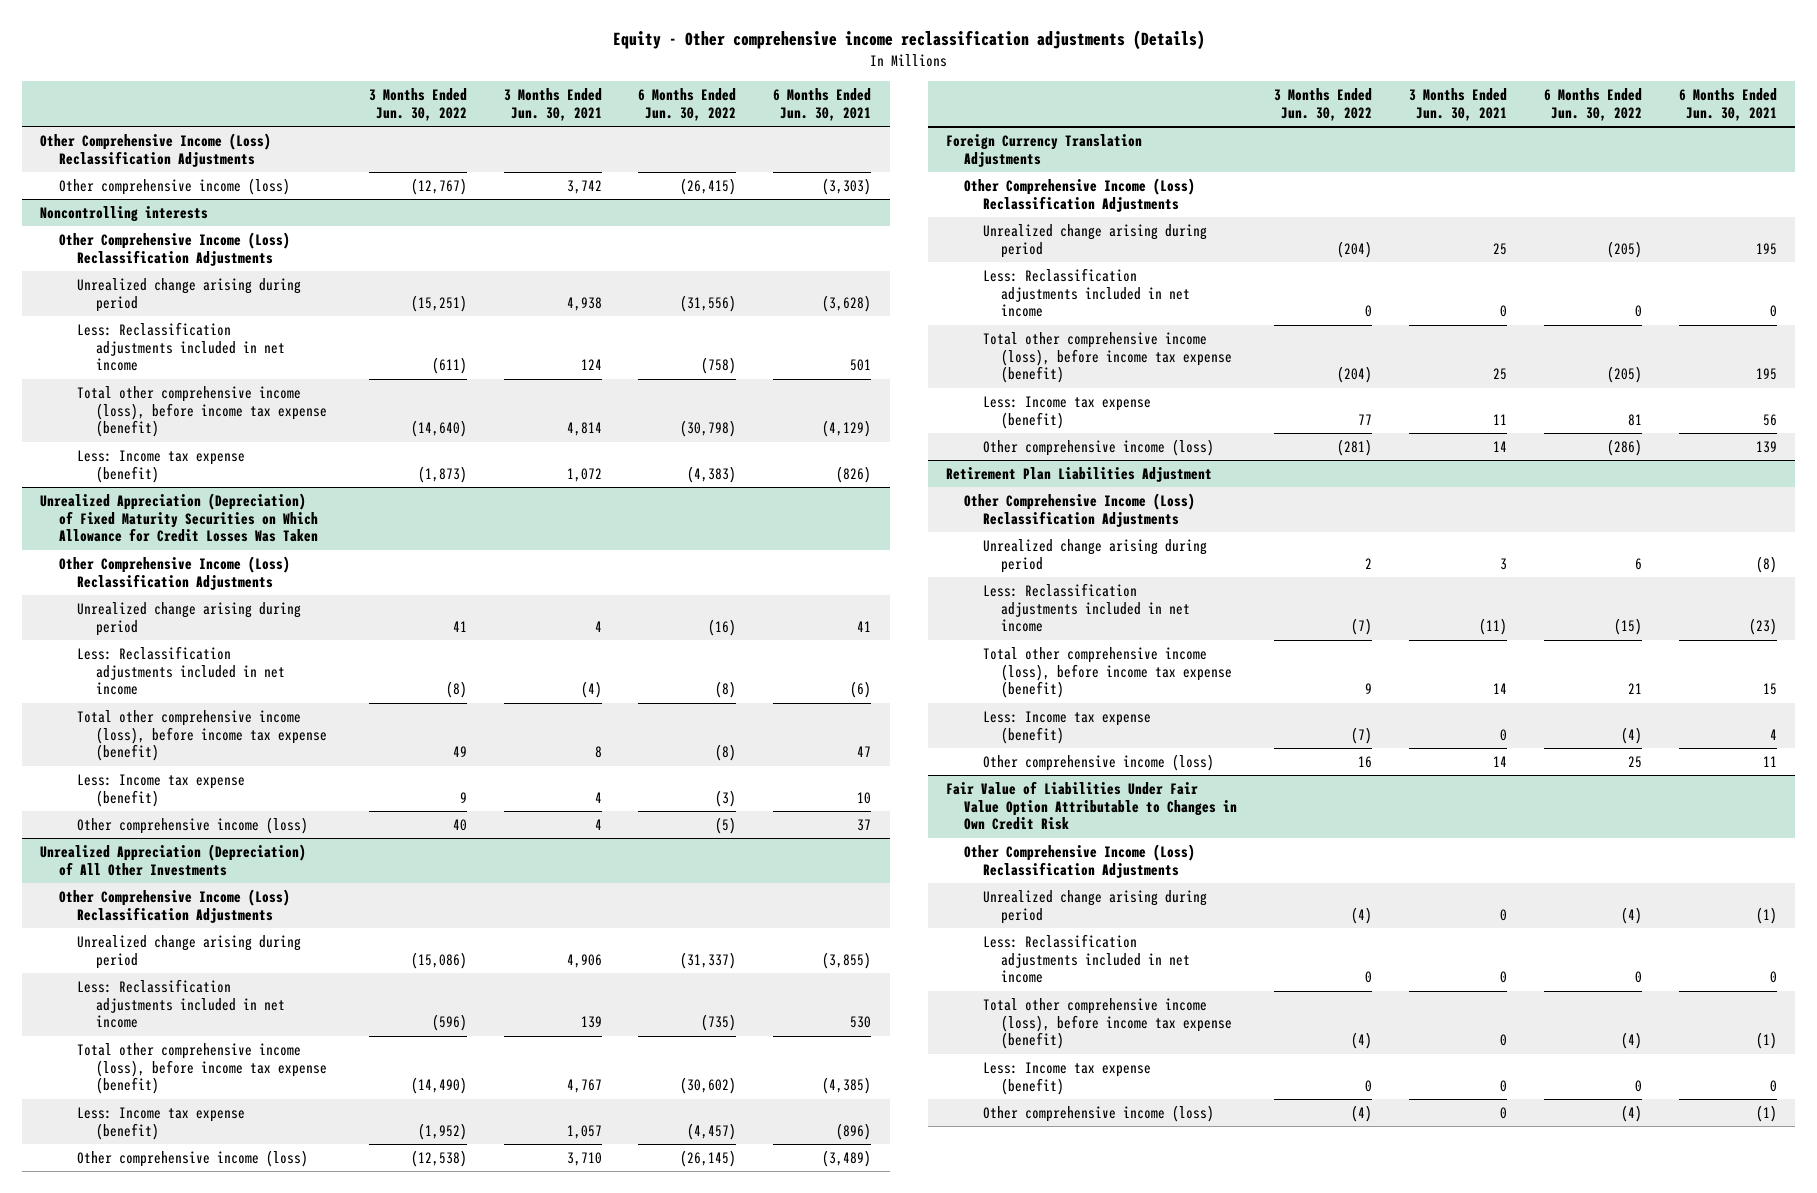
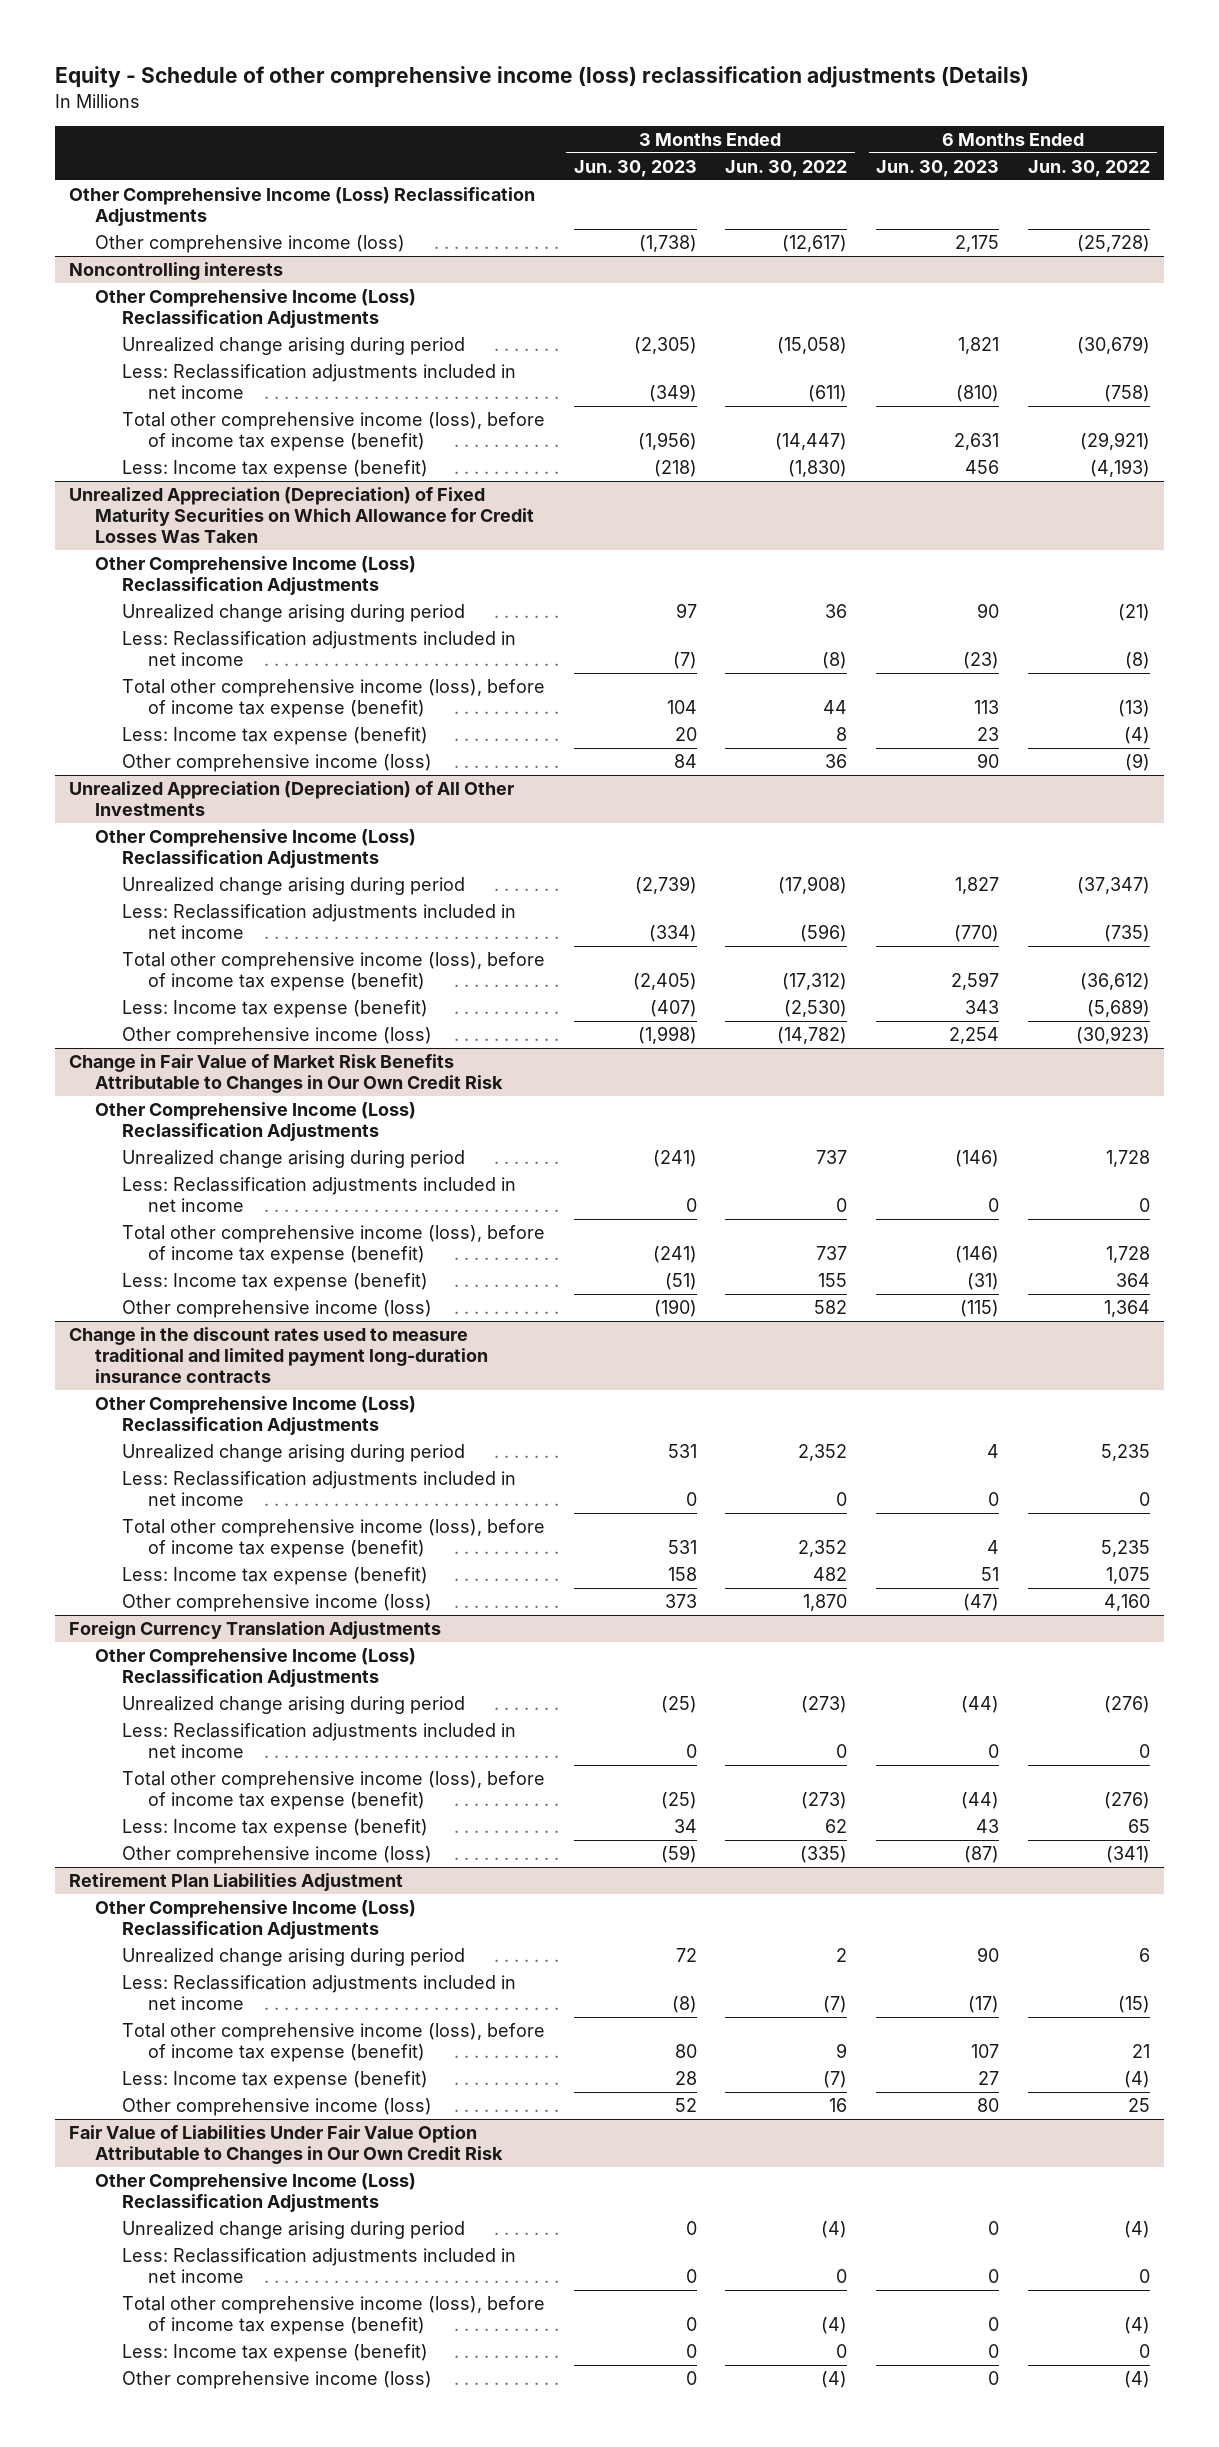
[612,30,1205,51] Equity - Other comprehensive income reclassification adjustments (Details) -> [54,65,1029,88] Equity - Schedule of other comprehensive income (loss) reclassification adjustments (Details)
[503,88,602,121] 3 Months Ended Jun. 30, 2021 -> none
[773,88,872,121] 6 Months Ended Jun. 30, 2021 -> none
none -> [573,159,697,177] Jun. 30, 2023
none -> [876,159,1000,177] Jun. 30, 2023
[410,177,467,195] (12,767) -> [782,235,848,253] (12,617)
[680,177,737,195] (26,415) -> [1076,235,1150,253] (25,728)
[410,294,467,312] (15,251) -> [777,337,848,355] (15,058)
[680,294,737,312] (31,556) -> [1076,336,1150,355] (30,679)
[77,385,327,438] Total other comprehensive income (loss), before income tax expense (benefit) -> [121,412,545,452] Total other comprehensive income (loss), before of income tax expense (benefit)
[410,420,467,438] (14,640) -> [775,433,848,451] (14,447)
[680,420,737,438] (30,798) -> [1079,432,1150,451] (29,921)
[417,465,467,483] (1,873) -> [788,460,848,478] (1,830)
[687,465,737,483] (4,383) -> [1089,459,1150,478] (4,193)
[452,620,467,632] 41 -> [825,604,848,619] 36
[708,618,737,636] (16) -> [1117,604,1150,622] (21)
[77,709,327,762] Total other comprehensive income (loss), before income tax expense (benefit) -> [121,679,545,719] Total other comprehensive income (loss), before of income tax expense (benefit)
[452,746,467,758] 49 -> [823,700,848,715] 44
[715,744,737,762] (8) -> [1117,700,1150,718] (13)
[459,791,467,803] 9 -> [836,727,848,742] 8
[715,789,737,807] (3) -> [1123,727,1150,745] (4)
[452,818,467,831] 40 -> [825,754,848,769] 36
[715,816,737,834] (5) -> [1124,753,1150,772] (9)
[410,951,467,969] (15,086) -> [778,876,848,895] (17,908)
[680,951,737,969] (31,337) -> [1076,877,1150,895] (37,347)
[77,1042,327,1095] Total other comprehensive income (loss), before income tax expense (benefit) -> [121,952,545,992] Total other comprehensive income (loss), before of income tax expense (benefit)
[410,1077,467,1095] (14,490) -> [782,973,848,991] (17,312)
[680,1077,737,1095] (30,602) -> [1079,973,1150,991] (36,612)
[417,1122,467,1140] (1,952) -> [784,1000,848,1018] (2,530)
[687,1122,737,1140] (4,457) -> [1086,999,1150,1018] (5,689)
[410,1149,467,1167] (12,538) -> [777,1027,848,1045] (14,782)
[680,1149,737,1167] (26,145) -> [1075,1026,1150,1045] (30,923)
none -> [69,1054,504,1094] Change in Fair Value of Market Risk Benefits Attributable to Changes in Our Own Credit Risk
none -> [95,1102,417,1142] Other Comprehensive Income (Loss) Reclassification Adjustments
none -> [121,1150,465,1169] Unrealized change arising during period
none -> [121,1177,516,1213] Less: Reclassification adjustments included in net income
none -> [121,1225,545,1265] Total other comprehensive income (loss), before of income tax expense (benefit)
none -> [121,1273,428,1292] Less: Income tax expense (benefit)
none -> [121,1300,432,1319] Other comprehensive income (loss)
none -> [69,1327,489,1384] Change in the discount rates used to measure traditional and limited payment long-duration insurance contracts
none -> [95,1396,417,1436] Other Comprehensive Income (Loss) Reclassification Adjustments
none -> [121,1444,465,1463] Unrealized change arising during period
none -> [121,1471,516,1507] Less: Reclassification adjustments included in net income
none -> [121,1519,545,1559] Total other comprehensive income (loss), before of income tax expense (benefit)
none -> [121,1567,428,1586] Less: Income tax expense (benefit)
none -> [121,1594,432,1613] Other comprehensive income (loss)
[1337,240,1373,258] (204) -> [801,1696,848,1714] (273)
[1607,240,1643,258] (205) -> [1103,1696,1150,1714] (276)
[982,331,1233,384] Total other comprehensive income (loss), before income tax expense (benefit) -> [121,1771,545,1811] Total other comprehensive income (loss), before of income tax expense (benefit)
[1337,366,1373,384] (204) -> [801,1792,848,1810] (273)
[1607,366,1643,384] (205) -> [1103,1792,1150,1810] (276)
[1358,413,1373,425] 77 -> [825,1819,848,1834] 62
[1628,413,1643,426] 81 -> [1127,1819,1150,1834] 65
[1337,438,1373,456] (281) -> [800,1846,848,1864] (335)
[1607,438,1643,456] (286) -> [1105,1846,1150,1864] (341)
[982,646,1233,699] Total other comprehensive income (loss), before income tax expense (benefit) -> [121,2023,545,2063] Total other comprehensive income (loss), before of income tax expense (benefit)
[946,780,1238,831] Fair Value of Liabilities Under Fair Value Option Attributable to Changes in Own Credit Risk -> [69,2125,504,2165] Fair Value of Liabilities Under Fair Value Option Attributable to Changes in Our Own Credit Risk
[982,997,1233,1050] Total other comprehensive income (loss), before income tax expense (benefit) -> [121,2296,545,2336] Total other comprehensive income (loss), before of income tax expense (benefit)

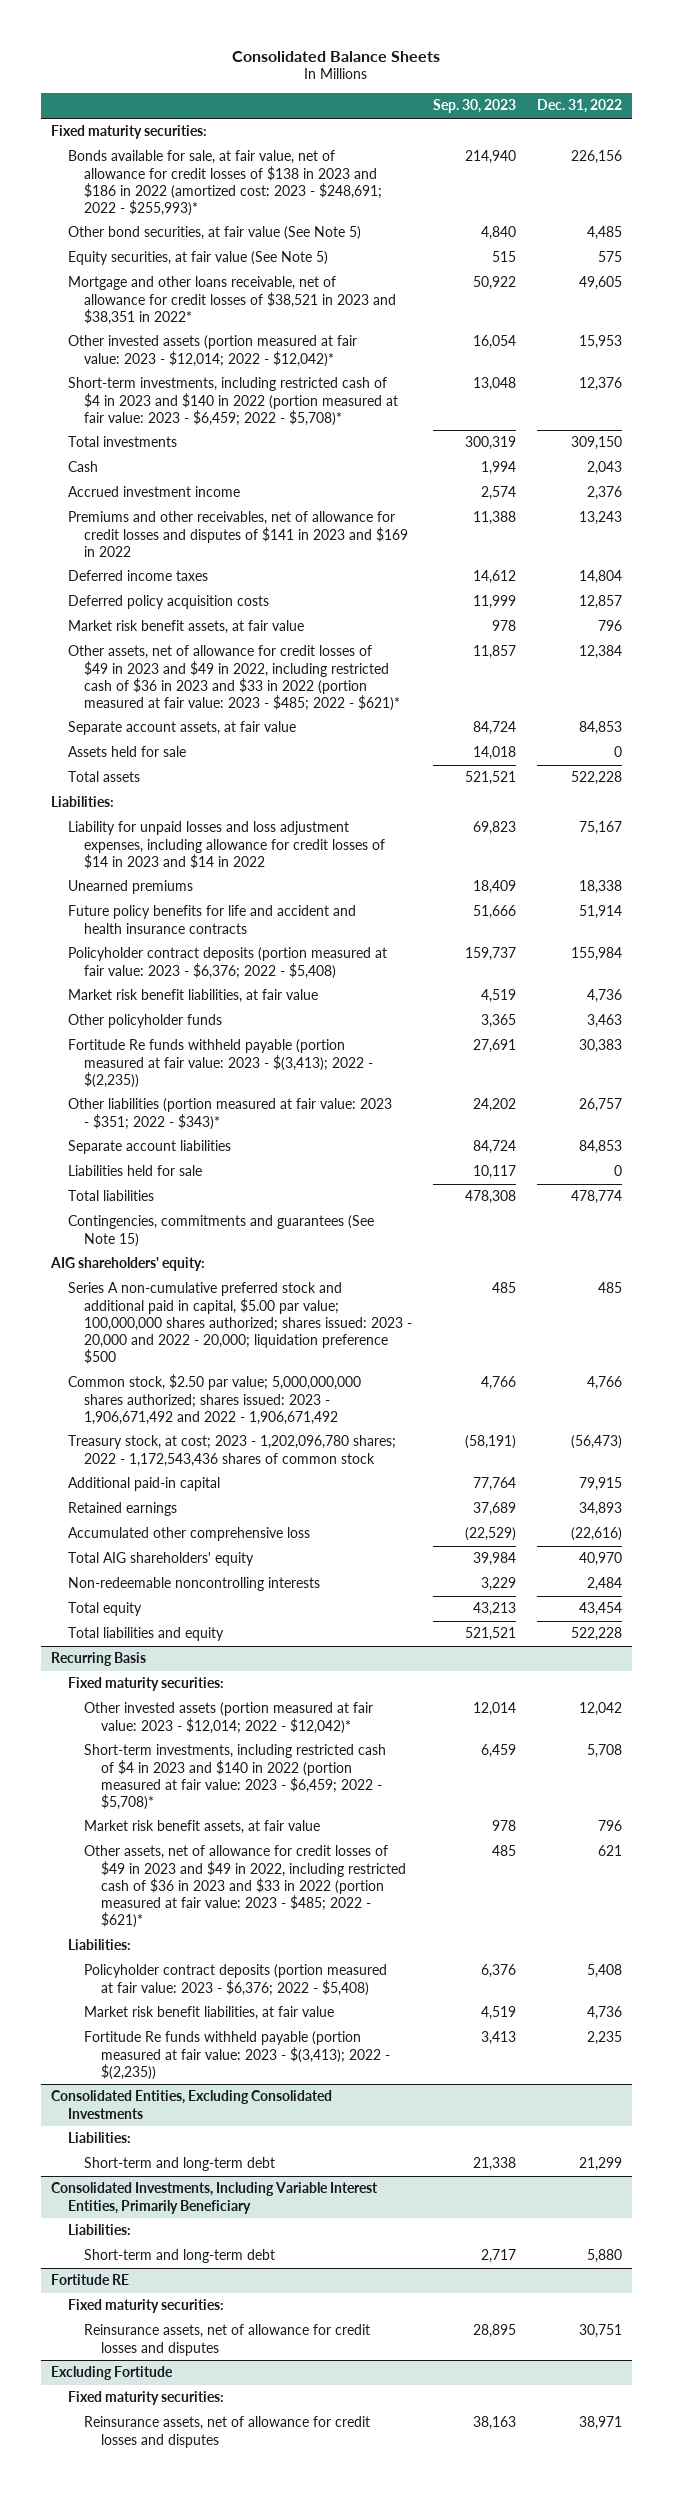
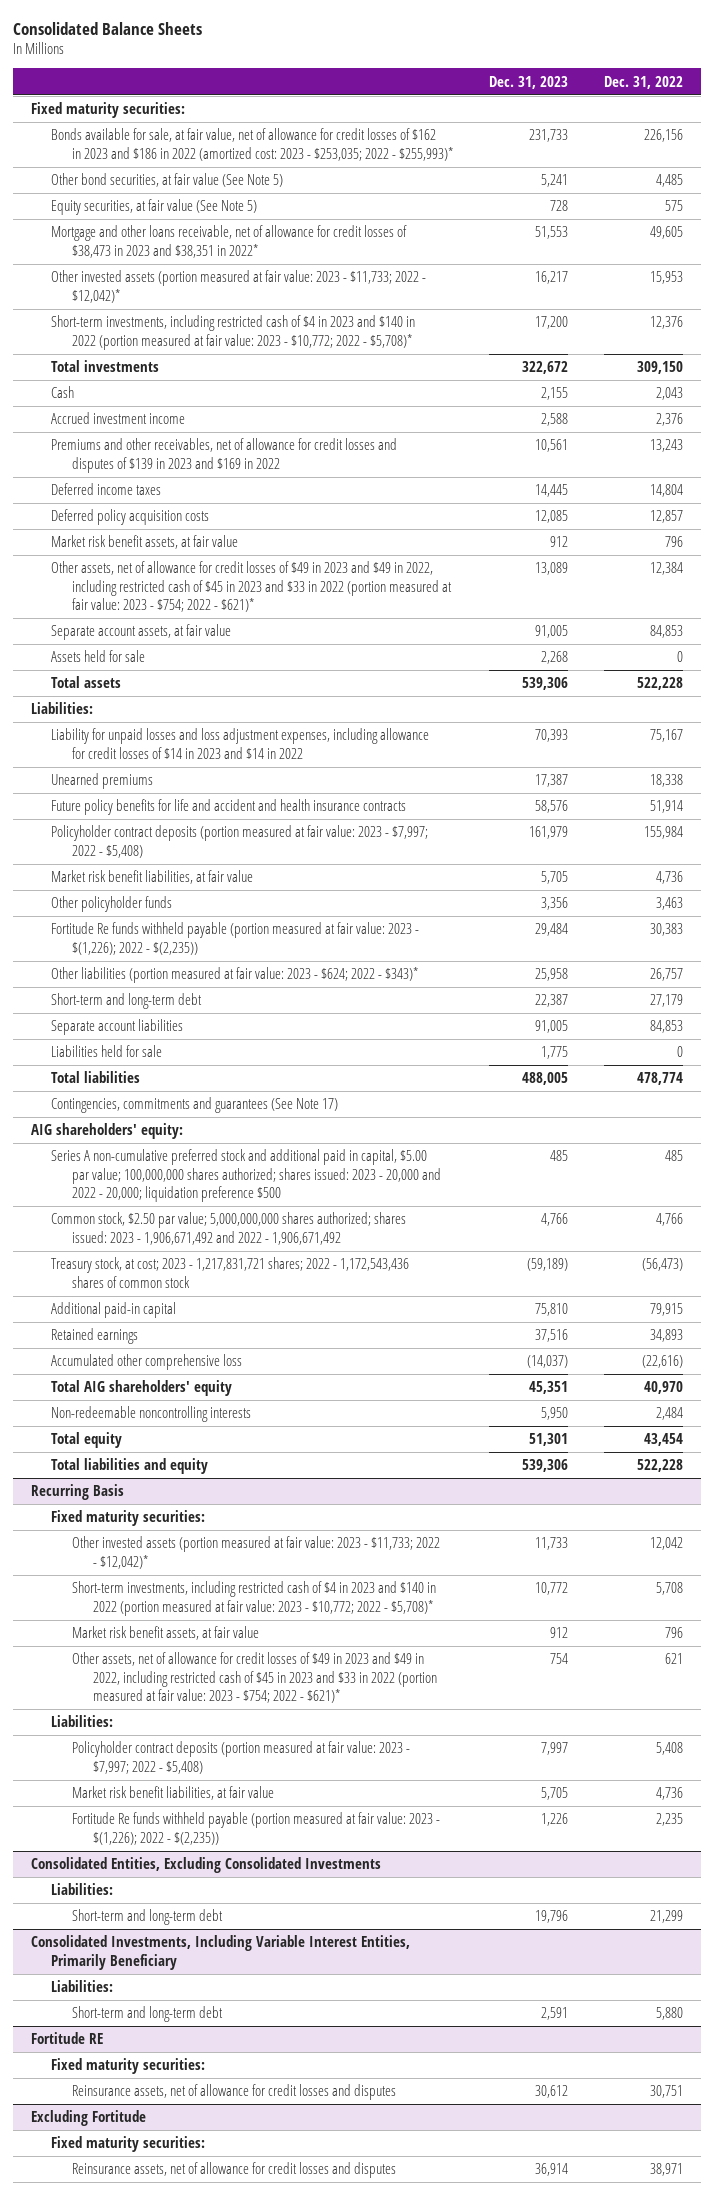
[432,99,516,114] Sep. 30, 2023 -> none
none -> [489,75,569,89] Dec. 31, 2023
[67,150,383,216] Bonds available for sale, at fair value, net of allowance for credit losses of $138 in 2023 and $186 in 2022 (amortized cost: 2023 - $248,691; 2022 - $255,993)* -> [51,128,454,161] Bonds available for sale, at fair value, net of allowance for credit losses of $162 in 2023 and $186 in 2022 (amortized cost: 2023 - $253,035; 2022 - $255,993)*
[67,276,397,325] Mortgage and other loans receivable, net of allowance for credit losses of $38,521 in 2023 and $38,351 in 2022* -> [51,225,408,258] Mortgage and other loans receivable, net of allowance for credit losses of $38,473 in 2023 and $38,351 in 2022*
[67,335,357,367] Other invested assets (portion measured at fair value: 2023 - $12,014; 2022 - $12,042)* -> [51,270,427,303] Other invested assets (portion measured at fair value: 2023 - $11,733; 2022 - $12,042)*
[67,377,399,426] Short-term investments, including restricted cash of $4 in 2023 and $140 in 2022 (portion measured at fair value: 2023 - $6,459; 2022 - $5,708)* -> [51,315,416,350] Short-term investments, including restricted cash of $4 in 2023 and $140 in 2022 (portion measured at fair value: 2023 - $10,772; 2022 - $5,708)*
[67,511,409,557] Premiums and other receivables, net of allowance for credit losses and disputes of $141 in 2023 and $169 in 2022 -> [51,438,398,473] Premiums and other receivables, net of allowance for credit losses and disputes of $139 in 2023 and $169 in 2022
[67,645,401,711] Other assets, net of allowance for credit losses of $49 in 2023 and $49 in 2022, including restricted cash of $36 in 2023 and $33 in 2022 (portion measured at fair value: 2023 - $485; 2022 - $621)* -> [51,561,453,613] Other assets, net of allowance for credit losses of $49 in 2023 and $49 in 2022, including restricted cash of $45 in 2023 and $33 in 2022 (portion measured at fair value: 2023 - $754; 2022 - $621)*
[67,947,387,979] Policyholder contract deposits (portion measured at fair value: 2023 - $6,376; 2022 - $5,408) -> [51,825,429,858] Policyholder contract deposits (portion measured at fair value: 2023 - $7,997; 2022 - $5,408)
[67,1039,374,1088] Fortitude Re funds withheld payable (portion measured at fair value: 2023 - $(3,413); 2022 - $(2,235)) -> [51,922,420,955] Fortitude Re funds withheld payable (portion measured at fair value: 2023 - $(1,226); 2022 - $(2,235))
[67,1098,392,1130] Other liabilities (portion measured at fair value: 2023 - $351; 2022 - $343)* -> [51,967,419,984] Other liabilities (portion measured at fair value: 2023 - $624; 2022 - $343)*
none -> [51,993,203,1010] Short-term and long-term debt
[67,1215,374,1247] Contingencies, commitments and guarantees (See Note 15) -> [51,1097,339,1114] Contingencies, commitments and guarantees (See Note 17)
[67,1435,396,1467] Treasury stock, at cost; 2023 - 1,202,096,780 shares; 2022 - 1,172,543,436 shares of common stock -> [51,1257,410,1288] Treasury stock, at cost; 2023 - 1,217,831,721 shares; 2022 - 1,172,543,436 shares of common stock
[84,1702,374,1734] Other invested assets (portion measured at fair value: 2023 - $12,014; 2022 - $12,042)* -> [72,1536,441,1569] Other invested assets (portion measured at fair value: 2023 - $11,733; 2022 - $12,042)*
[84,1744,387,1810] Short-term investments, including restricted cash of $4 in 2023 and $140 in 2022 (portion measured at fair value: 2023 - $6,459; 2022 - $5,708)* -> [72,1581,437,1616] Short-term investments, including restricted cash of $4 in 2023 and $140 in 2022 (portion measured at fair value: 2023 - $10,772; 2022 - $5,708)*
[84,1845,406,1928] Other assets, net of allowance for credit losses of $49 in 2023 and $49 in 2022, including restricted cash of $36 in 2023 and $33 in 2022 (portion measured at fair value: 2023 - $485; 2022 - $621)* -> [72,1652,438,1704] Other assets, net of allowance for credit losses of $49 in 2023 and $49 in 2022, including restricted cash of $45 in 2023 and $33 in 2022 (portion measured at fair value: 2023 - $754; 2022 - $621)*
[84,1964,388,1996] Policyholder contract deposits (portion measured at fair value: 2023 - $6,376; 2022 - $5,408) -> [72,1741,411,1774] Policyholder contract deposits (portion measured at fair value: 2023 - $7,997; 2022 - $5,408)
[84,2031,390,2080] Fortitude Re funds withheld payable (portion measured at fair value: 2023 - $(3,413); 2022 - $(2,235)) -> [72,1812,441,1845] Fortitude Re funds withheld payable (portion measured at fair value: 2023 - $(1,226); 2022 - $(2,235))

